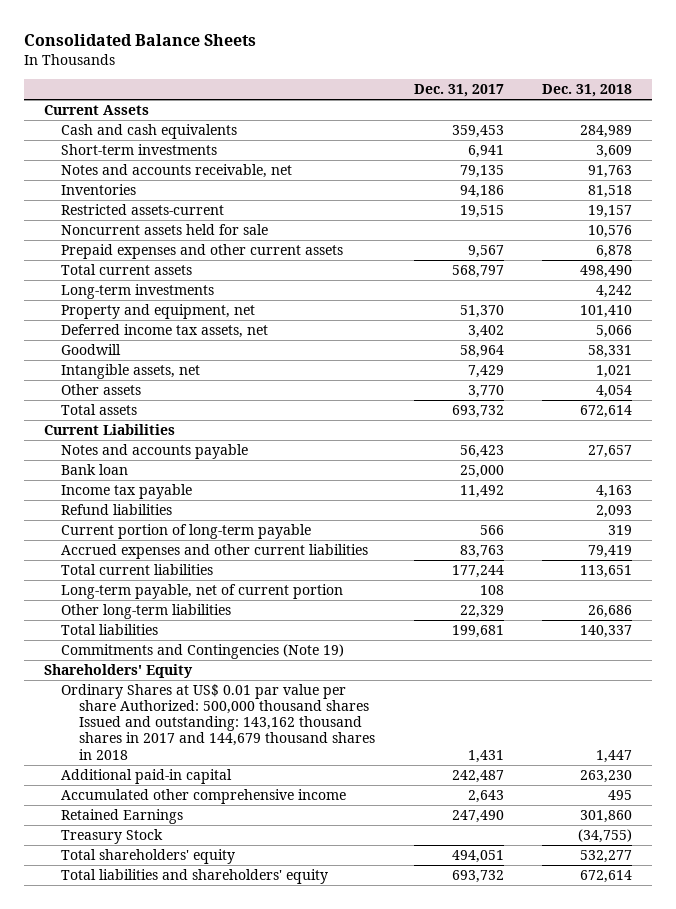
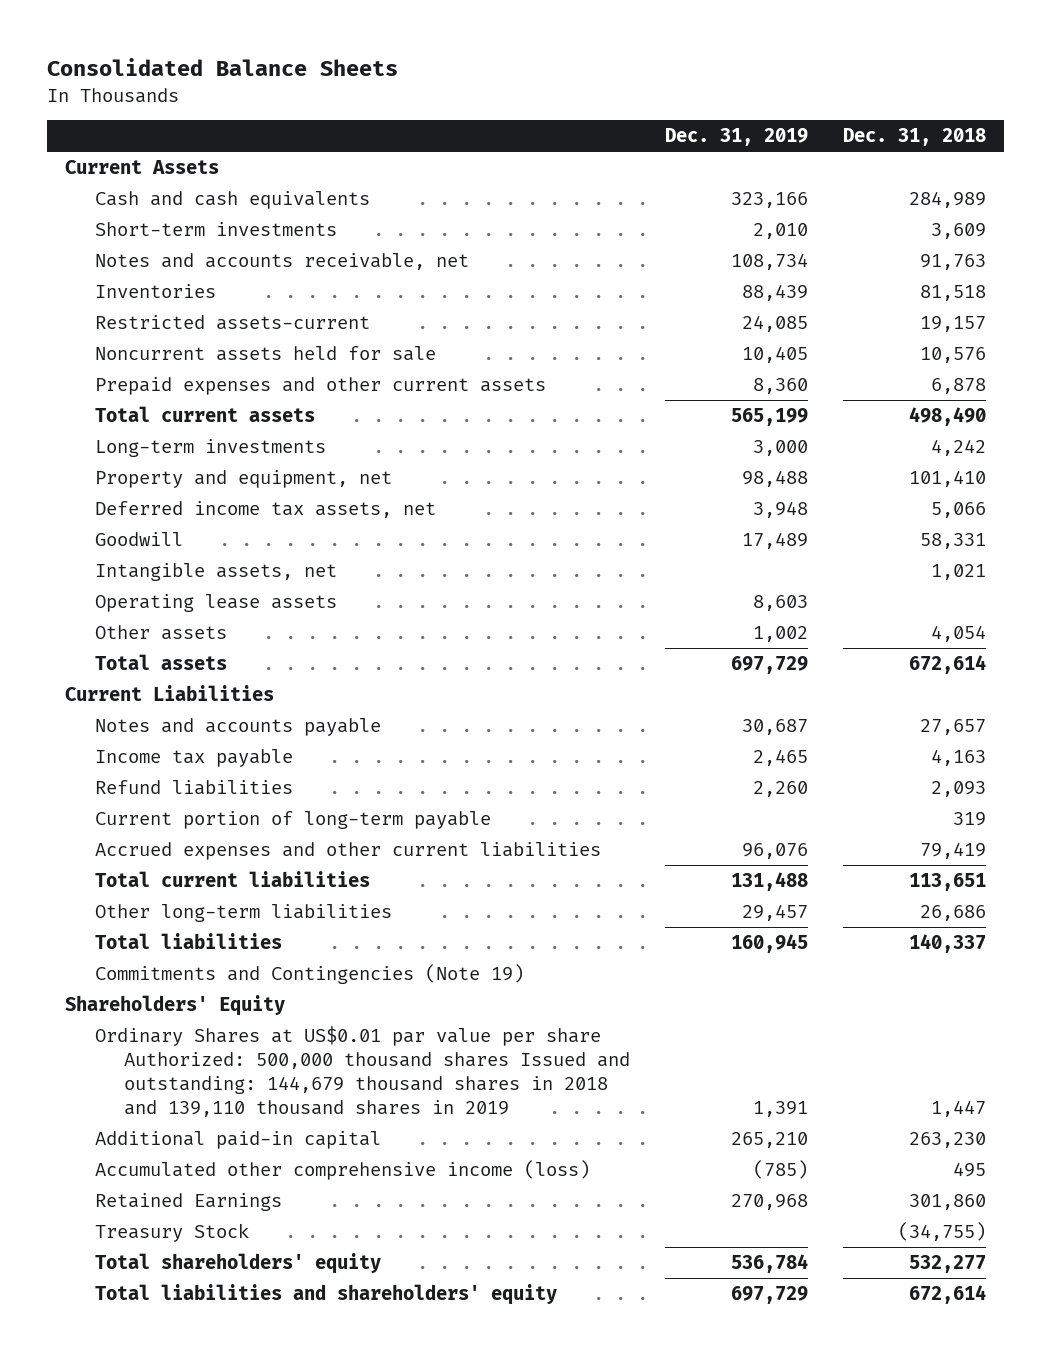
[413,84,504,98] Dec. 31, 2017 -> none
none -> [665,128,809,147] Dec. 31, 2019
none -> [94,594,337,613] Operating lease assets
[61,464,129,476] Bank loan -> none
[61,584,344,600] Long-term payable, net of current portion -> none
[61,684,376,760] Ordinary Shares at US$ 0.01 par value per share Authorized: 500,000 thousand shares Issued and outstanding: 143,162 thousand shares in 2017 and 144,679 thousand shares in 2018 -> [94,1026,631,1118] Ordinary Shares at US$0.01 par value per share Authorized: 500,000 thousand shares Issued and outstanding: 144,679 thousand shares in 2018 and 139,110 thousand shares in 2019
[61,789,347,805] Accumulated other comprehensive income -> [94,1160,590,1181] Accumulated other comprehensive income (loss)

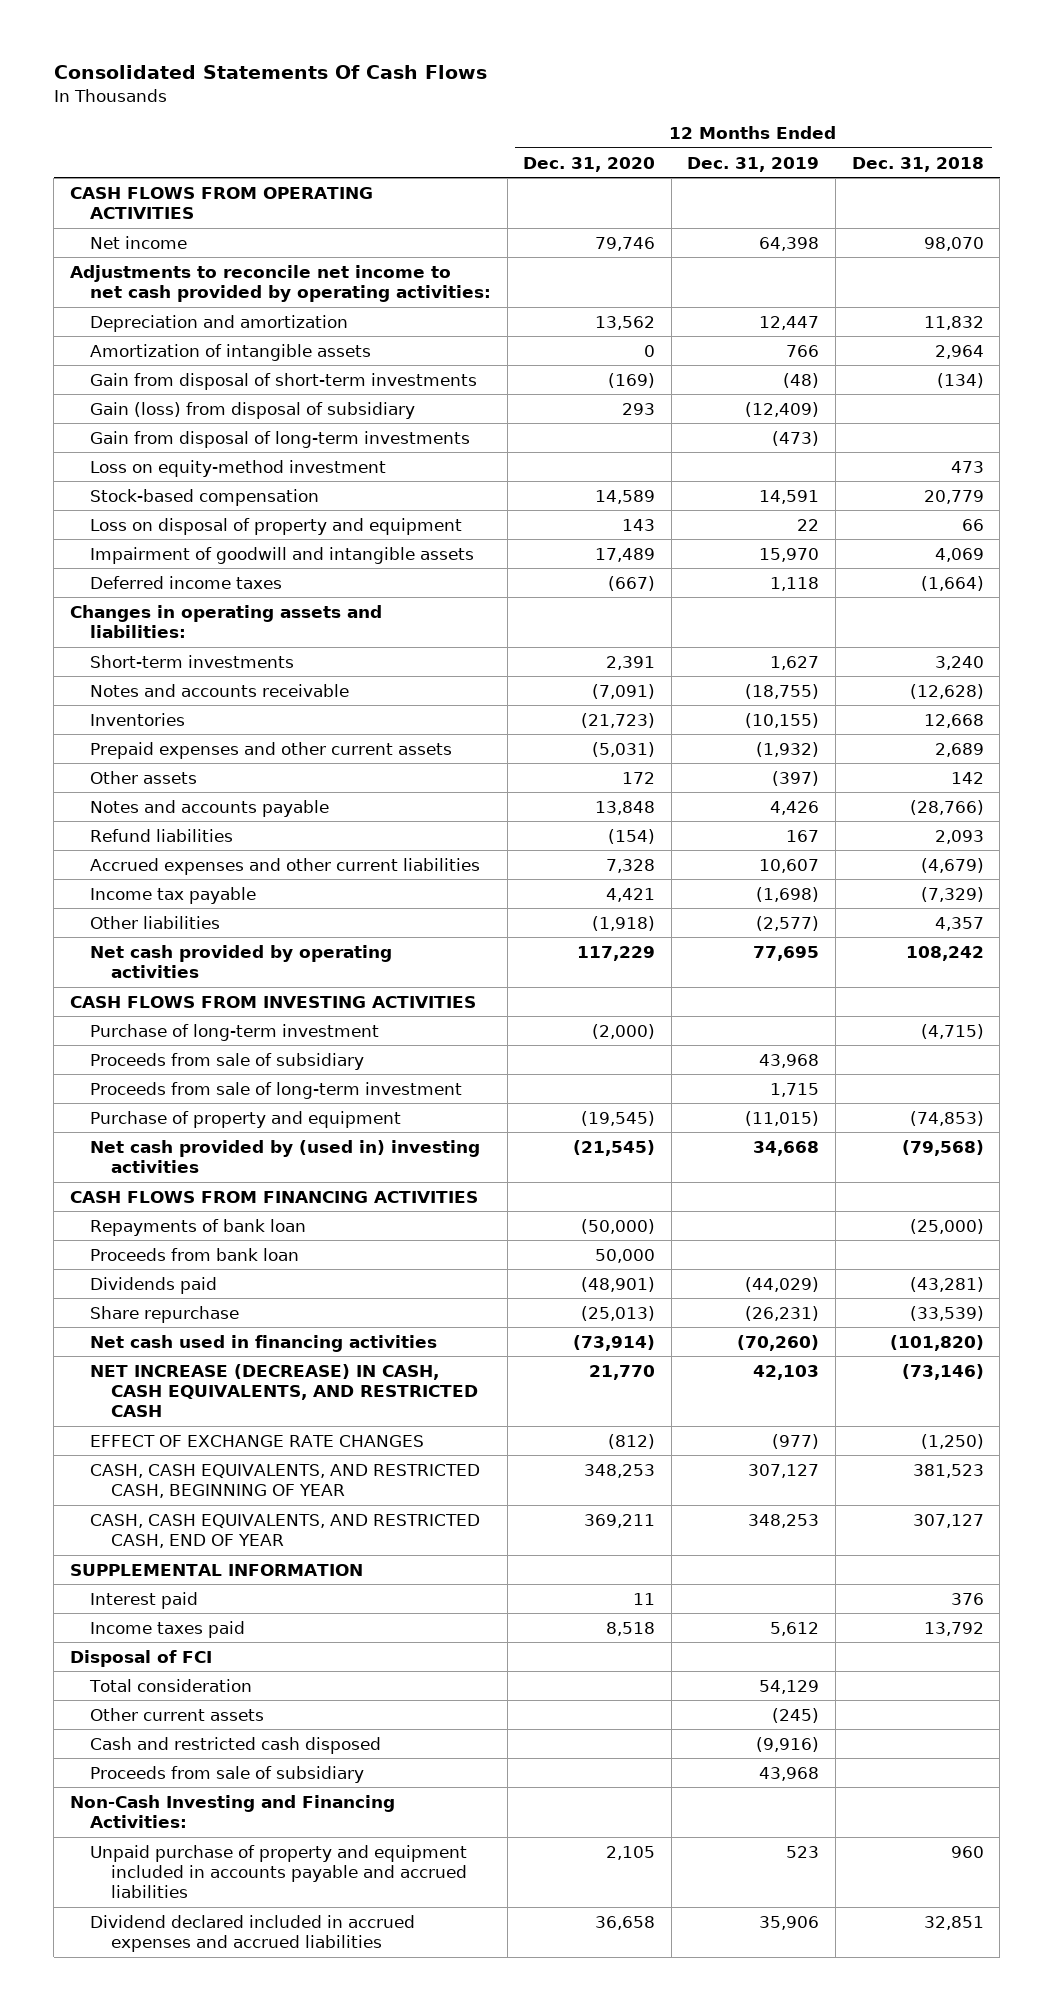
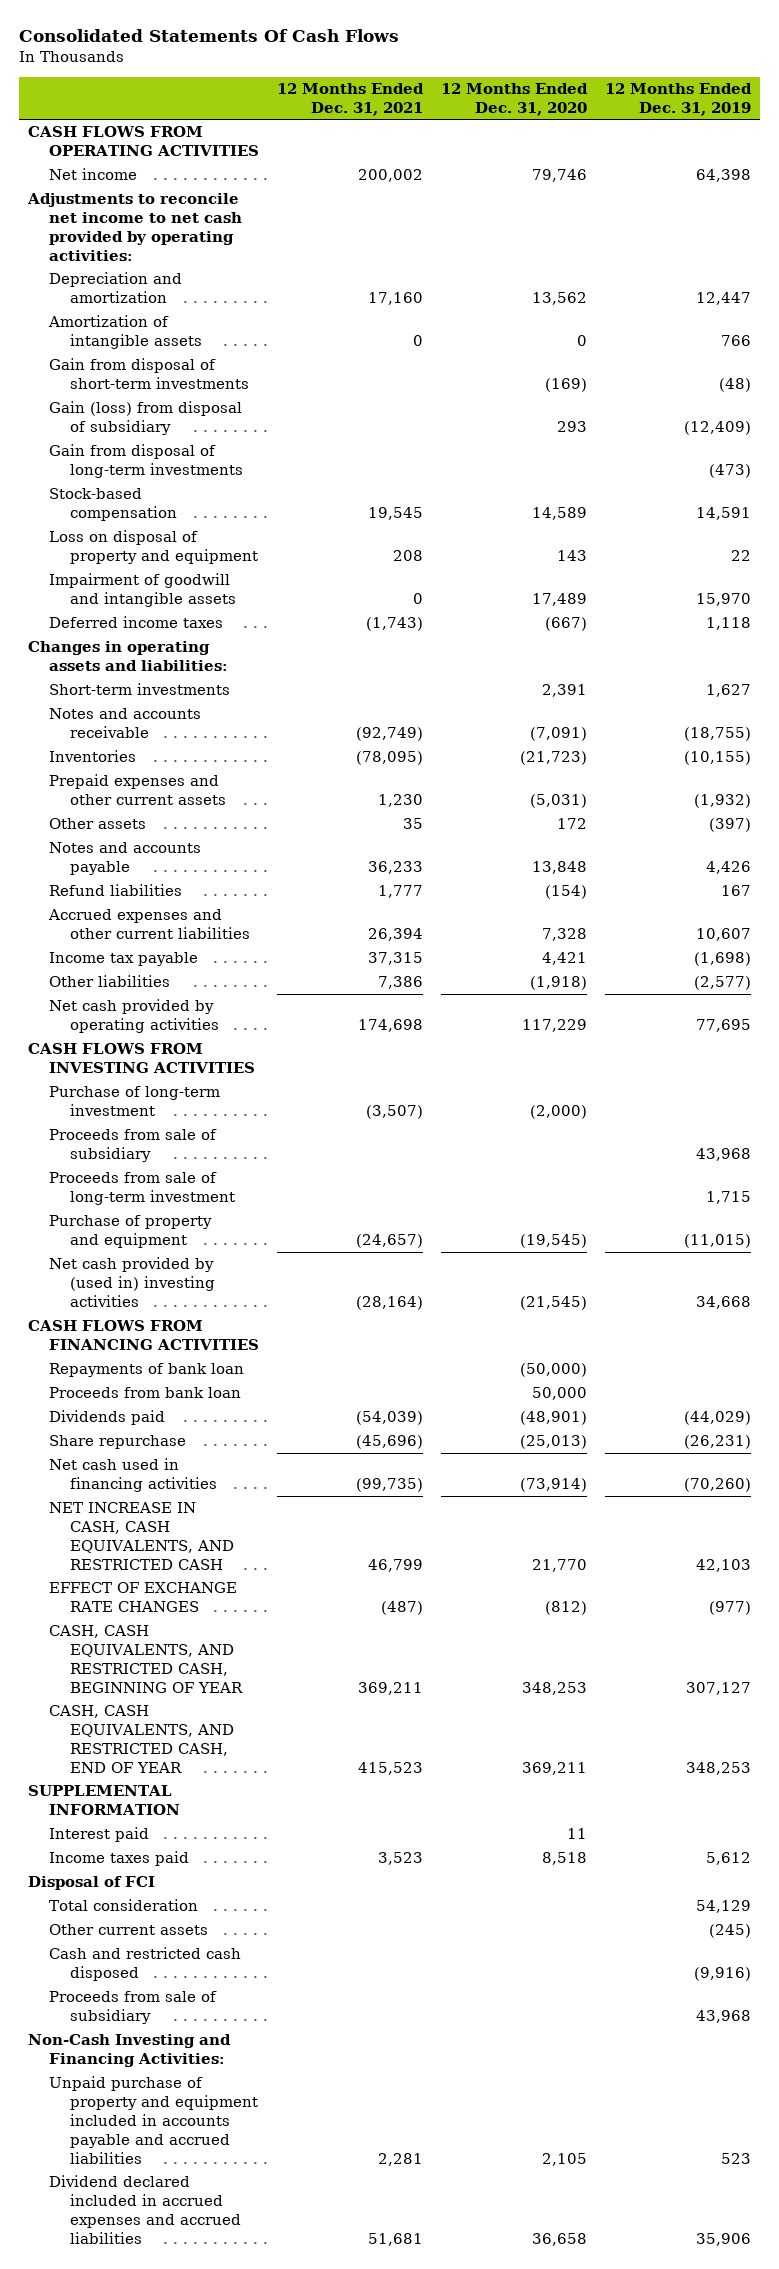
[851,156,984,172] Dec. 31, 2018 -> none
none -> [276,82,424,116] 12 Months Ended Dec. 31, 2021
[90,459,387,477] Loss on equity-method investment -> none
[90,1363,478,1418] NET INCREASE (DECREASE) IN CASH, CASH EQUIVALENTS, AND RESTRICTED CASH -> [48,1502,234,1570] NET INCREASE IN CASH, CASH EQUIVALENTS, AND RESTRICTED CASH

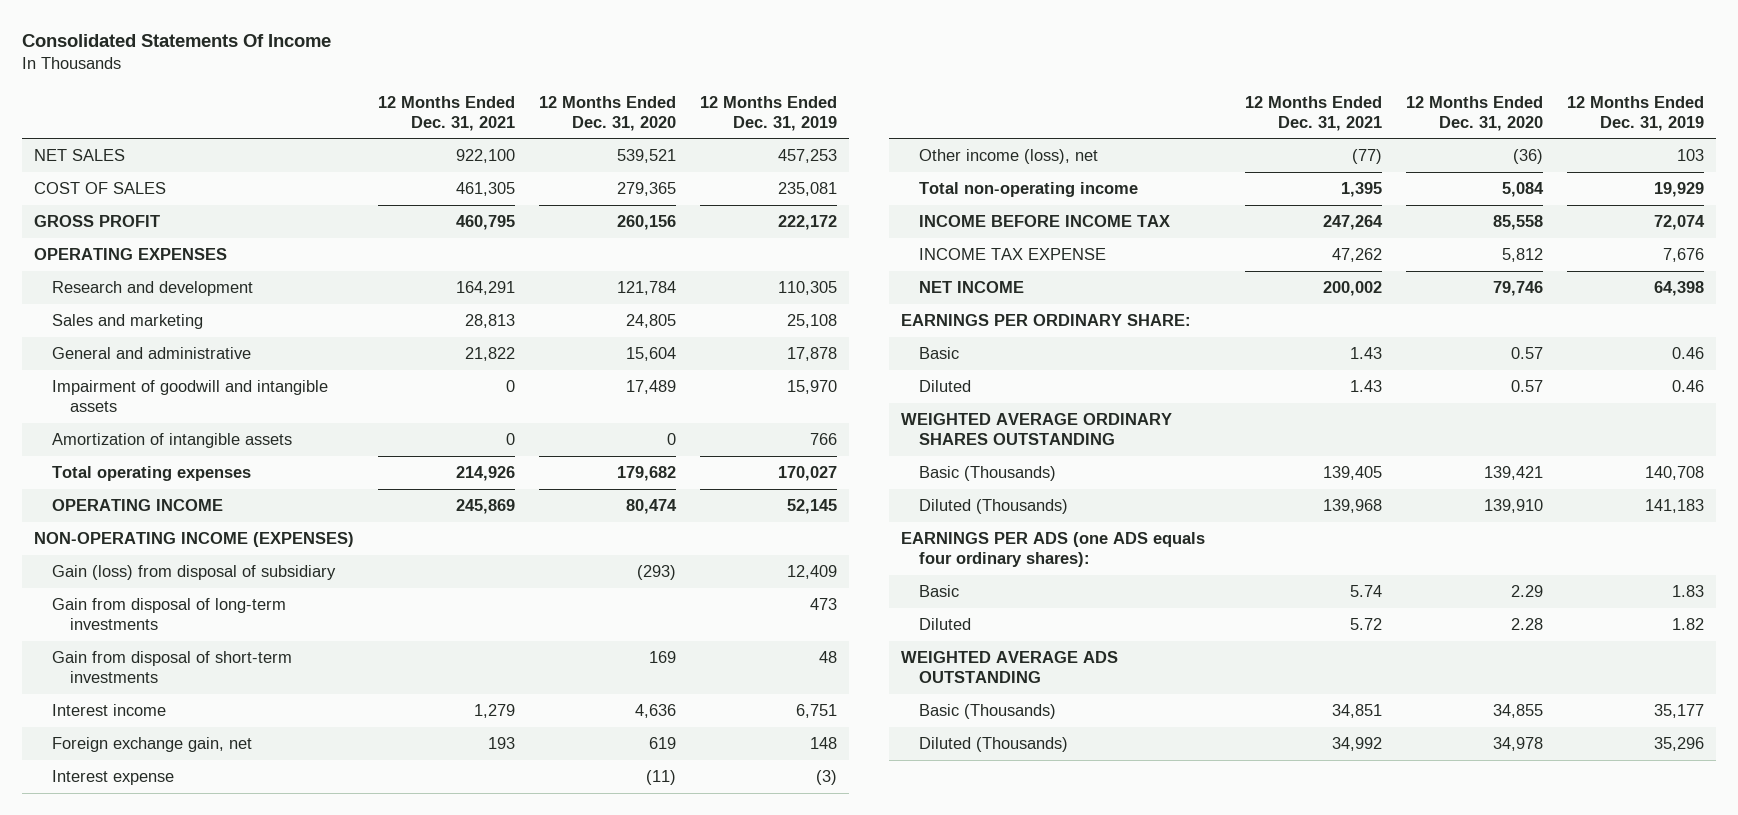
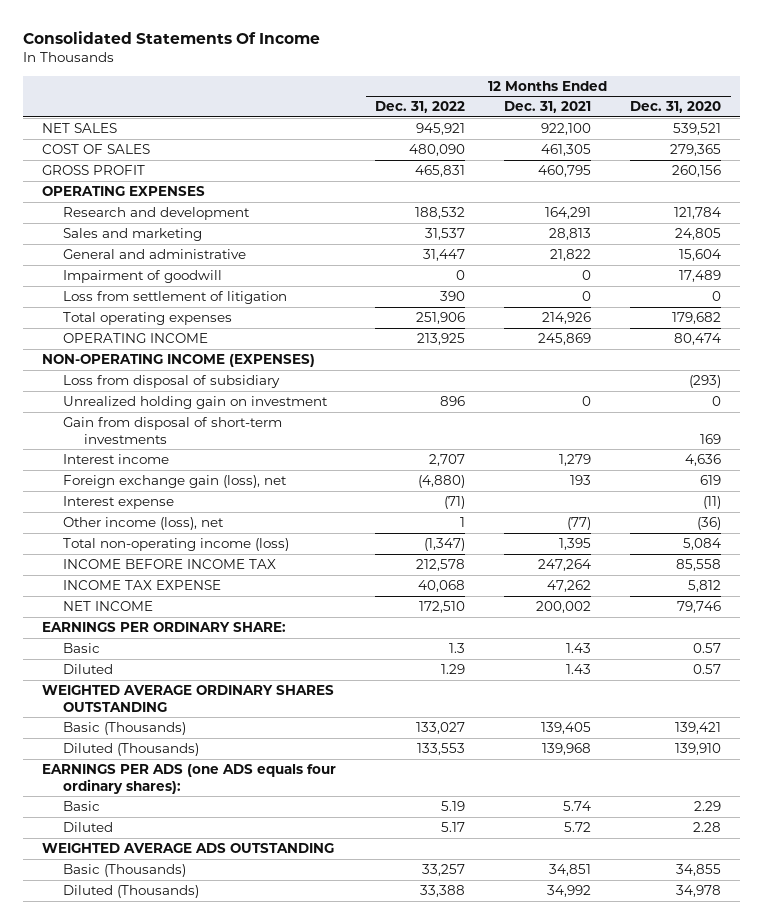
[699,95,837,131] 12 Months Ended Dec. 31, 2019 -> none
none -> [375,101,466,114] Dec. 31, 2022
[52,432,293,448] Amortization of intangible assets -> none
[52,379,329,412] Impairment of goodwill and intangible assets -> [63,270,223,284] Impairment of goodwill
none -> [63,291,288,305] Loss from settlement of litigation
[52,597,287,630] Gain from disposal of long-term investments -> none
[52,564,337,580] Gain (loss) from disposal of subsidiary -> [63,375,281,389] Loss from disposal of subsidiary
none -> [63,396,329,410] Unrealized holding gain on investment
[52,736,253,752] Foreign exchange gain, net -> [63,475,288,489] Foreign exchange gain (loss), net
[919,181,1139,197] Total non-operating income -> [63,538,290,552] Total non-operating income (loss)

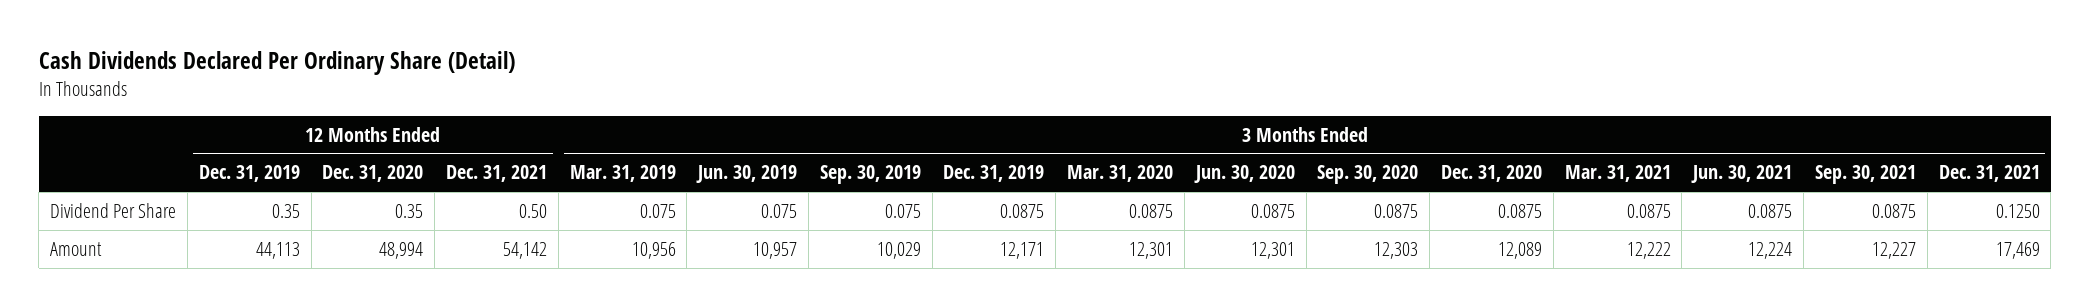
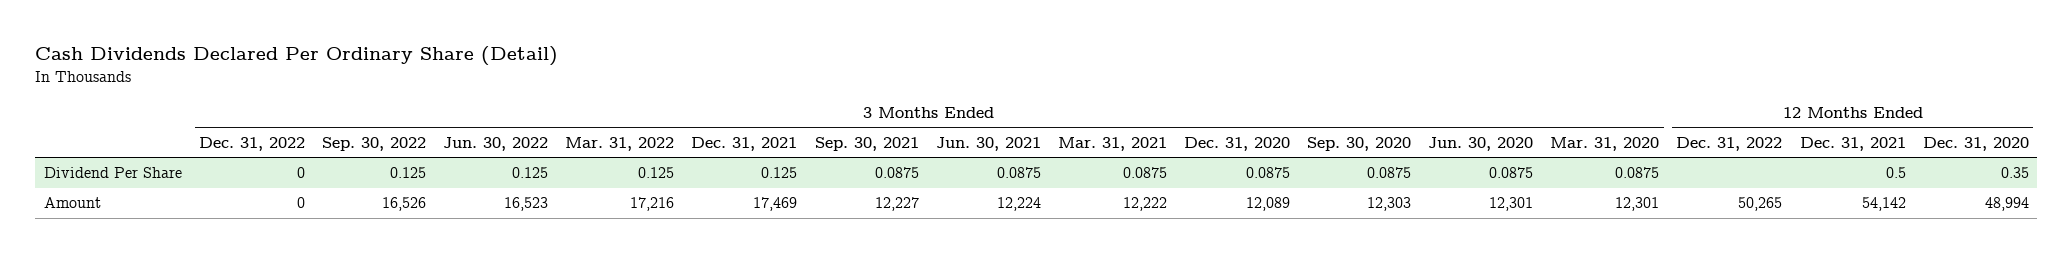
[198,165,300,183] Dec. 31, 2019 -> none
[569,165,676,183] Mar. 31, 2019 -> none
[696,165,798,184] Jun. 30, 2019 -> none
[819,165,921,185] Sep. 30, 2019 -> none
[943,165,1045,183] Dec. 31, 2019 -> none
none -> [198,136,305,151] Dec. 31, 2022
none -> [321,136,426,151] Sep. 30, 2022
none -> [443,136,549,151] Jun. 30, 2022
none -> [565,136,675,151] Mar. 31, 2022
none -> [1676,136,1783,151] Dec. 31, 2022
[518,203,547,218] 0.50 -> [1885,167,1906,179] 0.5
[1995,203,2040,218] 0.1250 -> [761,167,798,179] 0.125

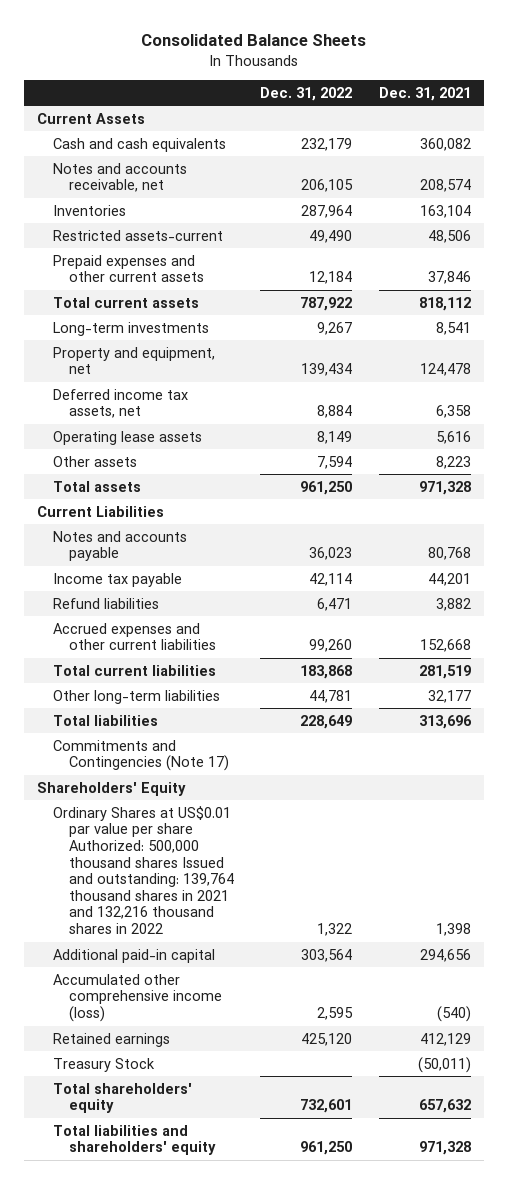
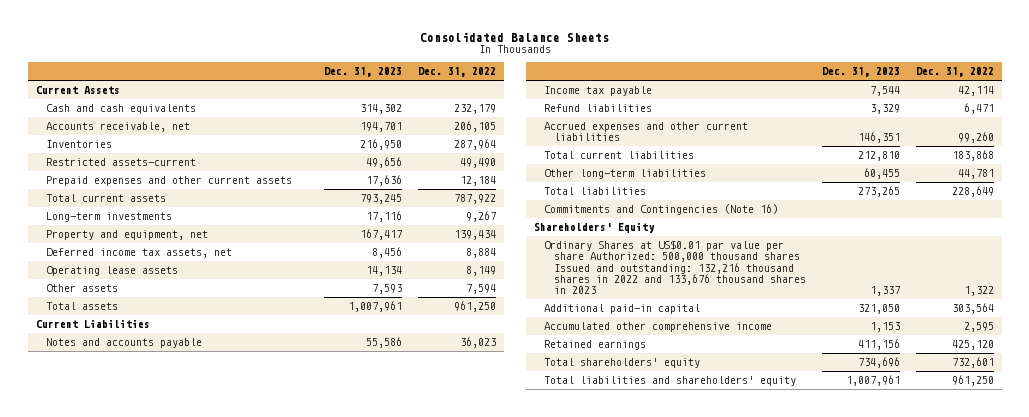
[379,86,472,101] Dec. 31, 2021 -> none
none -> [323,67,402,78] Dec. 31, 2023
[53,162,188,193] Notes and accounts receivable, net -> [45,122,190,133] Accounts receivable, net
[53,739,229,772] Commitments and Contingencies (Note 17) -> [543,204,778,216] Commitments and Contingencies (Note 16)
[53,805,234,934] Ordinary Shares at US$0.01 par value per share Authorized: 500,000 thousand shares Issued and outstanding: 139,764 thousand shares in 2021 and 132,216 thousand shares in 2022 -> [543,240,806,295] Ordinary Shares at US$0.01 par value per share Authorized: 500,000 thousand shares Issued and outstanding: 132,216 thousand shares in 2022 and 133,676 thousand shares in 2023
[53,973,222,1022] Accumulated other comprehensive income (loss) -> [543,322,772,333] Accumulated other comprehensive income
[53,1057,156,1072] Treasury Stock -> none

